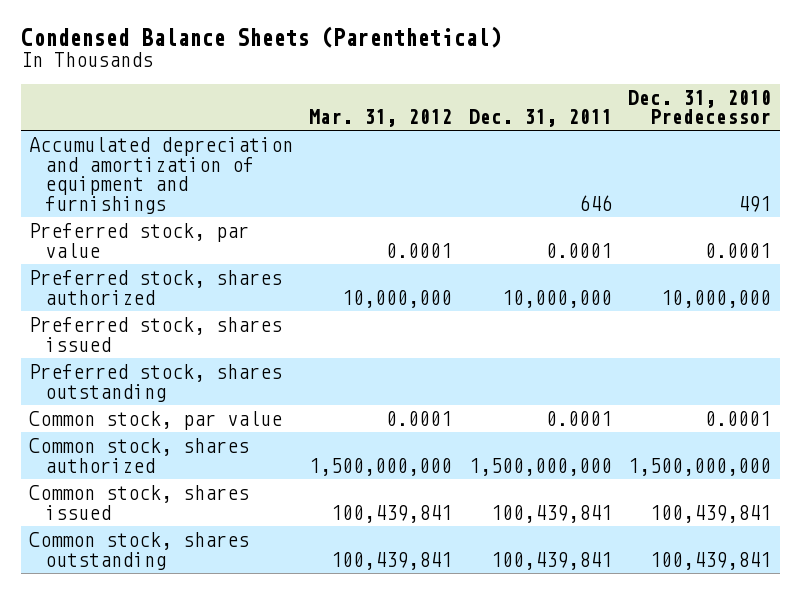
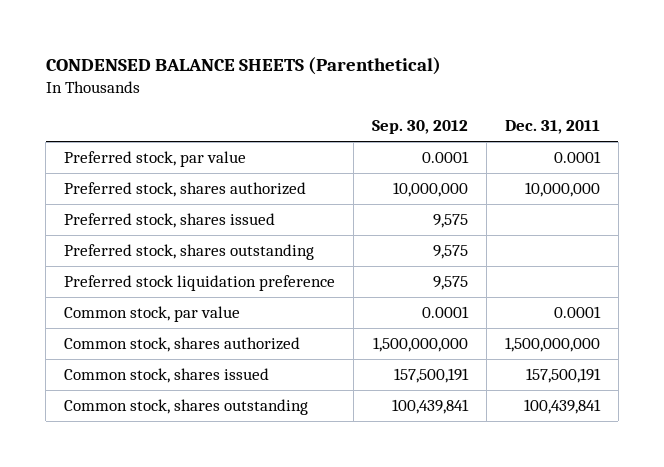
[20,25,501,48] Condensed Balance Sheets (Parenthetical) -> [45,57,441,76] CONDENSED BALANCE SHEETS (Parenthetical)
[309,109,453,128] Mar. 31, 2012 -> none
[628,89,772,125] Dec. 31, 2010 Predecessor -> none
none -> [372,120,469,135] Sep. 30, 2012
[29,137,294,214] Accumulated depreciation and amortization of equipment and furnishings -> none
none -> [64,275,336,292] Preferred stock liquidation preference
[490,504,612,523] 100,439,841 -> [525,368,601,384] 157,500,191

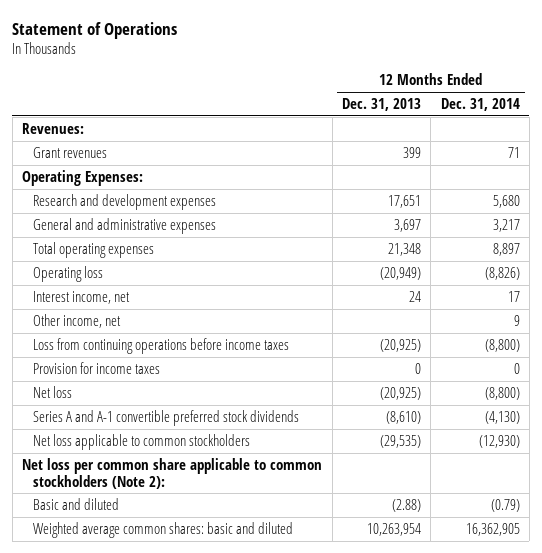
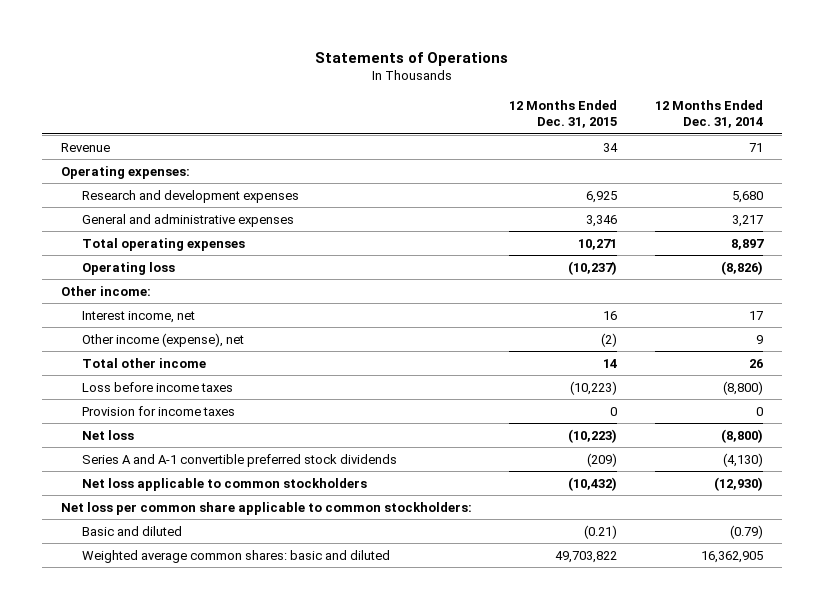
[12,21,178,39] Statement of Operations -> [314,51,508,66] Statements of Operations
[341,97,421,111] Dec. 31, 2013 -> none
none -> [509,100,618,129] 12 Months Ended Dec. 31, 2015
[22,122,85,134] Revenues: -> none
[33,146,108,158] Grant revenues -> [60,142,110,152] Revenue
[22,169,144,186] Operating Expenses: -> [60,165,190,179] Operating expenses:
none -> [60,285,151,296] Other income:
[33,313,122,328] Other income, net -> [81,332,244,347] Other income (expense), net
none -> [81,357,206,368] Total other income
[33,337,290,354] Loss from continuing operations before income taxes -> [81,381,233,392] Loss before income taxes
[22,457,323,489] Net loss per common share applicable to common stockholders (Note 2): -> [60,501,472,515] Net loss per common share applicable to common stockholders:

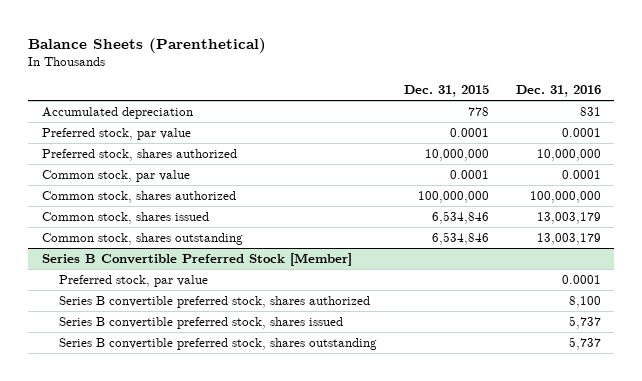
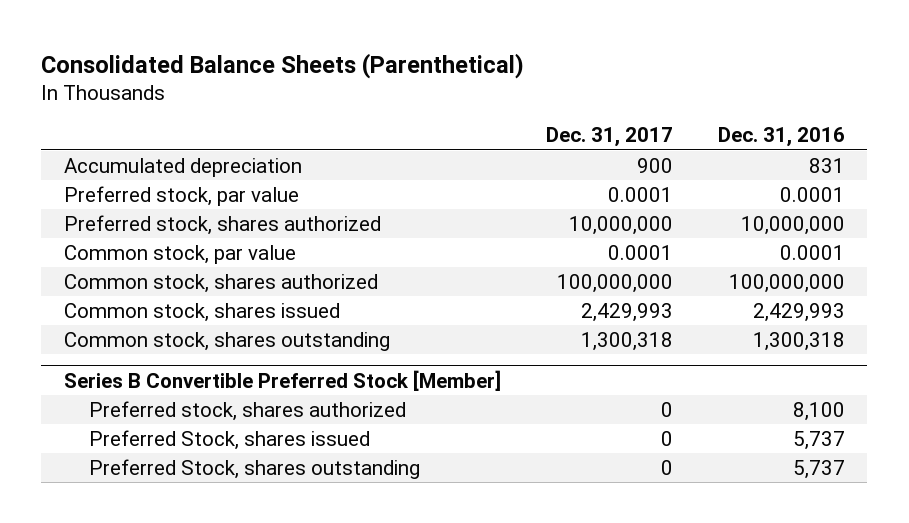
[28,37,267,53] Balance Sheets (Parenthetical) -> [41,52,525,79] Consolidated Balance Sheets (Parenthetical)
[404,85,490,98] Dec. 31, 2015 -> none
none -> [545,127,673,148] Dec. 31, 2017
[536,211,601,224] 13,003,179 -> [752,302,845,322] 2,429,993
[536,232,601,245] 13,003,179 -> [752,331,845,351] 1,300,318
[59,274,209,287] Preferred stock, par value -> none
[59,295,371,308] Series B convertible preferred stock, shares authorized -> [89,400,407,421] Preferred stock, shares authorized
[59,316,344,329] Series B convertible preferred stock, shares issued -> [89,429,371,450] Preferred Stock, shares issued
[59,337,378,350] Series B convertible preferred stock, shares outstanding -> [89,458,421,479] Preferred Stock, shares outstanding

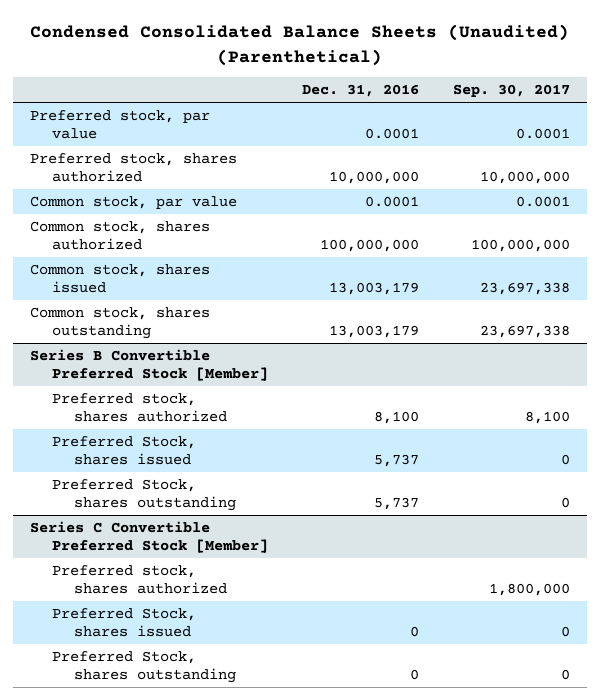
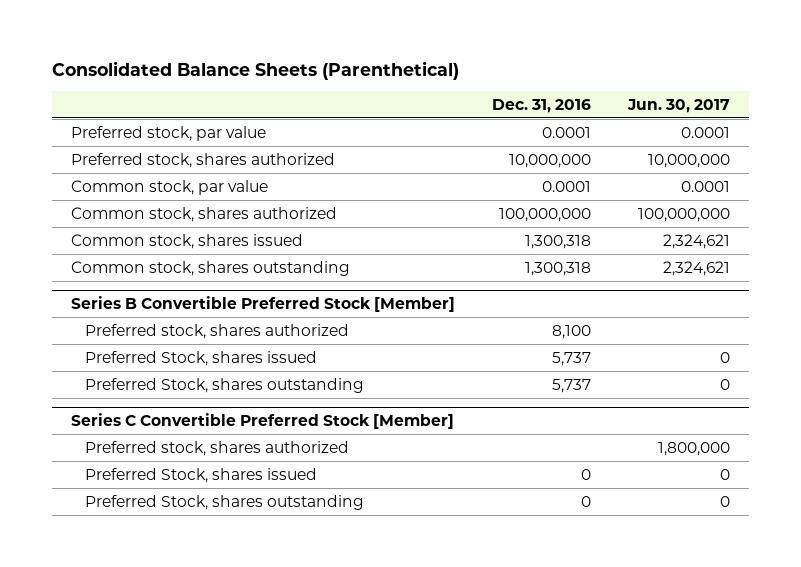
[29,24,569,66] Condensed Consolidated Balance Sheets (Unaudited) (Parenthetical) -> [52,60,460,80] Consolidated Balance Sheets (Parenthetical)
[452,84,570,98] Sep. 30, 2017 -> none
none -> [627,98,731,113] Jun. 30, 2017
[328,282,419,296] 13,003,179 -> [524,234,591,249] 1,300,318
[328,325,419,339] 13,003,179 -> [524,261,591,276] 1,300,318

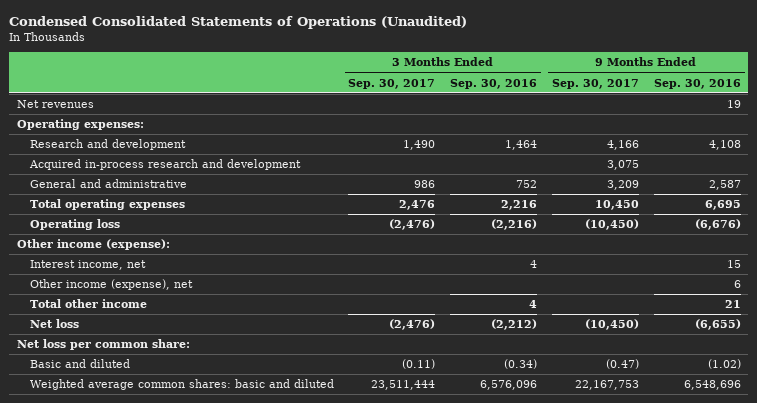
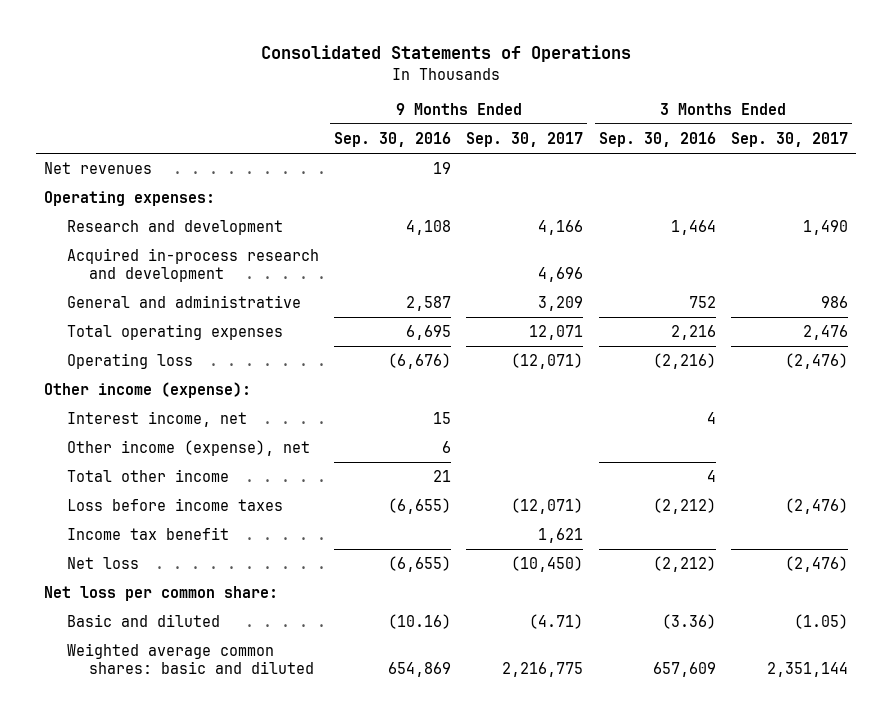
[9,16,468,30] Condensed Consolidated Statements of Operations (Unaudited) -> [260,45,631,63] Consolidated Statements of Operations
[607,160,640,171] 3,075 -> [538,267,584,283] 4,696
[595,200,640,211] 10,450 -> [529,325,584,341] 12,071
[585,219,640,231] (10,450) -> [511,353,584,370] (12,071)
none -> [66,498,283,512] Loss before income taxes
none -> [66,527,229,541] Income tax benefit
[402,359,436,370] (0.11) -> [794,614,849,630] (1.05)
[504,359,538,370] (0.34) -> [661,614,716,630] (3.36)
[606,359,640,370] (0.47) -> [529,614,584,630] (4.71)
[707,359,741,370] (1.02) -> [387,614,451,630] (10.16)
[371,380,436,391] 23,511,444 -> [767,662,849,678] 2,351,144
[480,380,538,391] 6,576,096 -> [652,662,716,678] 657,609
[575,380,640,391] 22,167,753 -> [502,662,584,678] 2,216,775
[683,380,741,391] 6,548,696 -> [387,662,451,678] 654,869

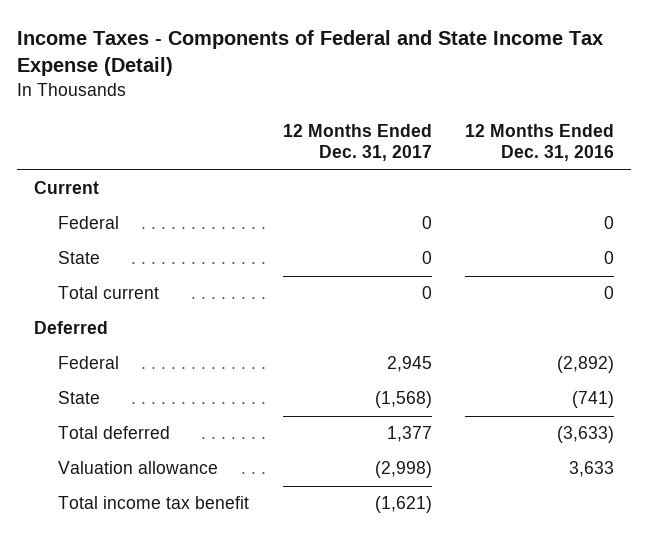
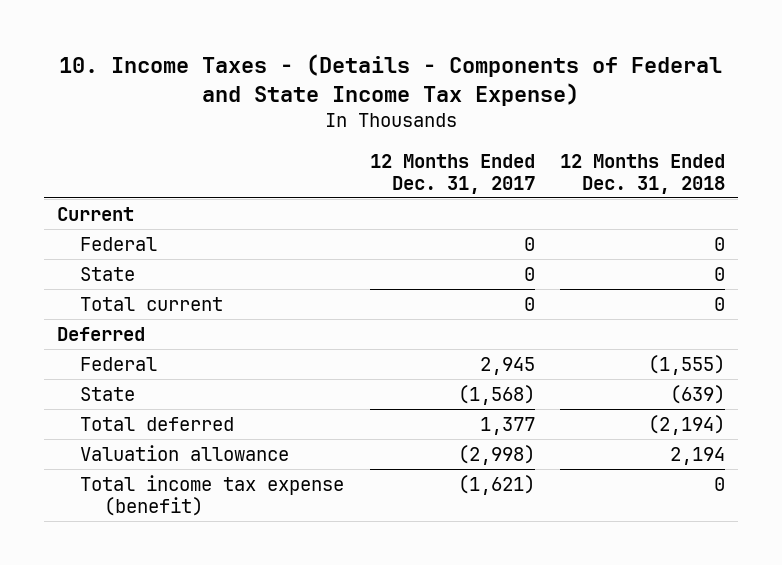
[17,29,604,76] Income Taxes - Components of Federal and State Income Tax Expense (Detail) -> [59,54,723,107] 10. Income Taxes - (Details - Components of Federal and State Income Tax Expense)
[465,123,615,162] 12 Months Ended Dec. 31, 2016 -> none
none -> [560,153,726,194] 12 Months Ended Dec. 31, 2018
[57,496,249,510] Total income tax benefit -> [80,474,345,516] Total income tax expense (benefit)

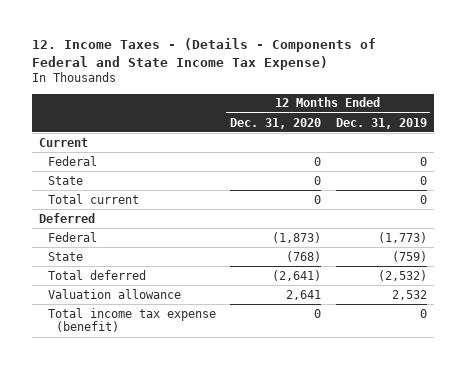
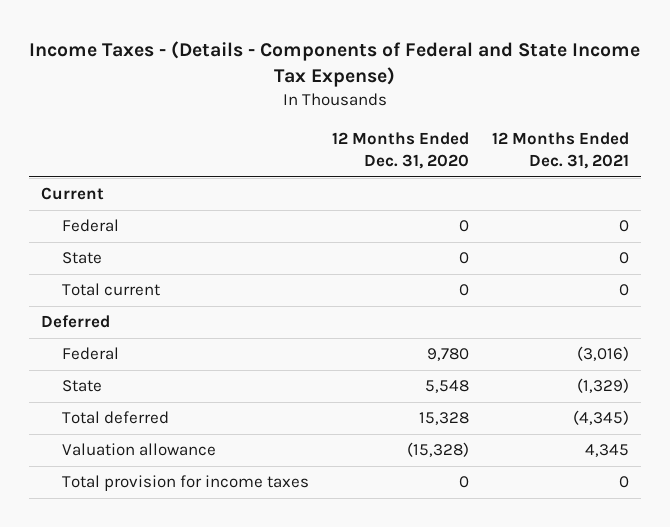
[31,38,376,70] 12. Income Taxes - (Details - Components of Federal and State Income Tax Expense) -> [29,40,641,88] Income Taxes - (Details - Components of Federal and State Income Tax Expense)
[335,117,427,129] Dec. 31, 2019 -> none
none -> [492,131,630,169] 12 Months Ended Dec. 31, 2021
[272,231,322,243] (1,873) -> [427,348,470,362] 9,780
[286,250,322,262] (768) -> [425,380,470,394] 5,548
[272,269,322,281] (2,641) -> [419,412,470,426] 15,328
[286,289,322,300] 2,641 -> [407,442,470,458] (15,328)
[47,307,216,333] Total income tax expense (benefit) -> [61,475,309,492] Total provision for income taxes

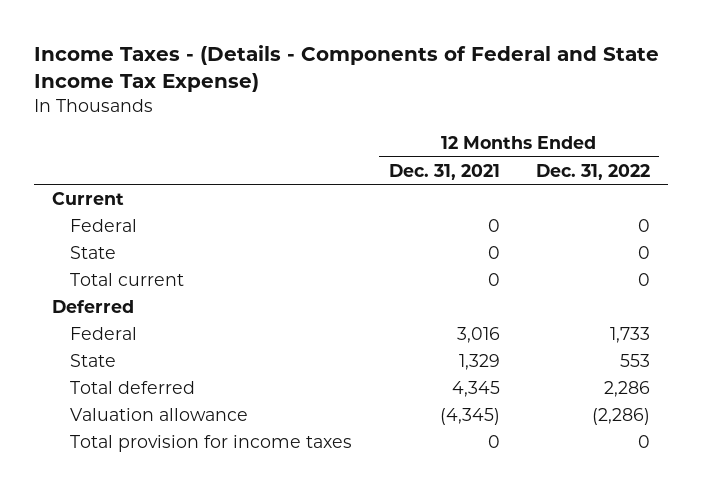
[332,131,470,169] 12 Months Ended Dec. 31, 2020 -> none
none -> [535,163,650,180] Dec. 31, 2022
[577,346,630,362] (3,016) -> [456,326,500,343] 3,016
[577,378,630,394] (1,329) -> [458,353,500,370] 1,329
[573,410,630,426] (4,345) -> [451,380,500,397] 4,345
[585,444,630,458] 4,345 -> [439,407,500,425] (4,345)

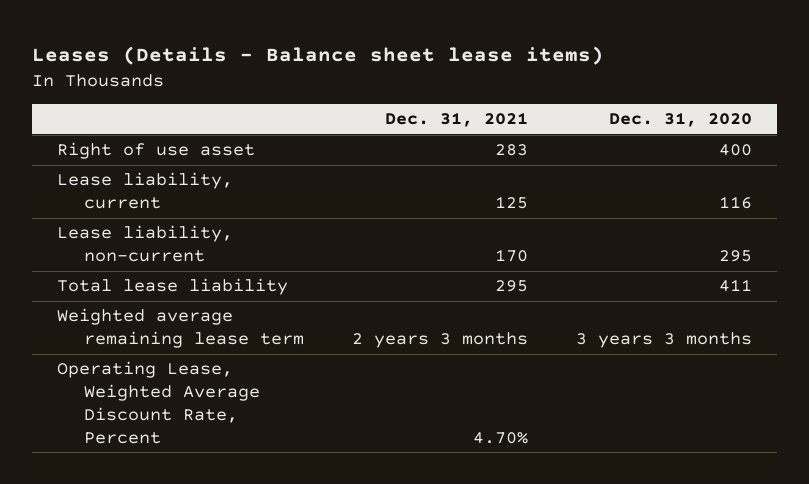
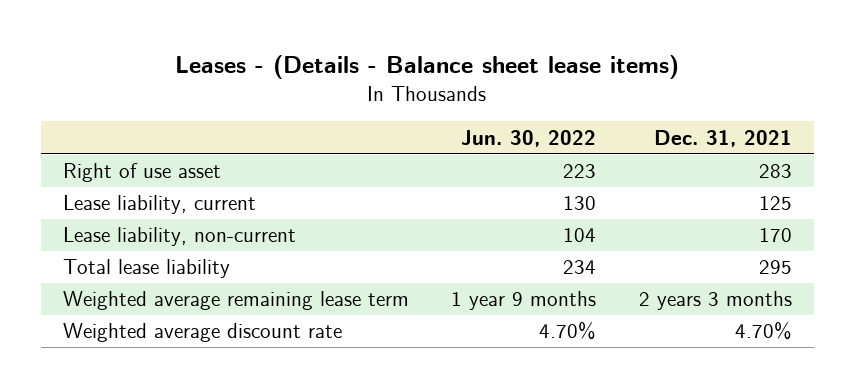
[32,45,605,65] Leases (Details - Balance sheet lease items) -> [175,55,680,80] Leases - (Details - Balance sheet lease items)
[609,112,753,128] Dec. 31, 2020 -> none
none -> [461,129,597,147] Jun. 30, 2022
[56,361,260,444] Operating Lease, Weighted Average Discount Rate, Percent -> [62,323,342,343] Weighted average discount rate

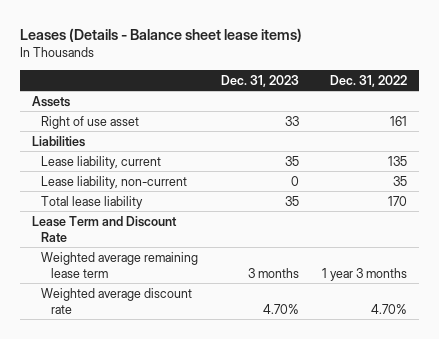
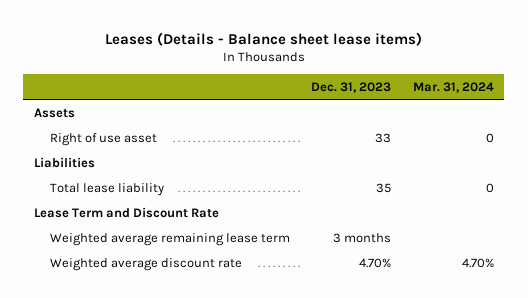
[330,74,408,87] Dec. 31, 2022 -> none
none -> [412,81,494,93] Mar. 31, 2024
[41,155,162,169] Lease liability, current -> none
[41,175,188,189] Lease liability, non-current -> none

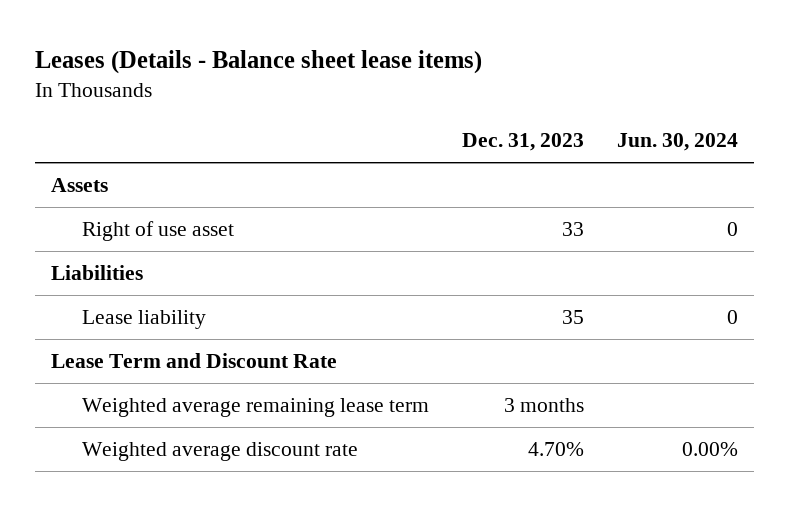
[412,81,494,93] Mar. 31, 2024 -> none
none -> [616,133,738,152] Jun. 30, 2024
[49,182,164,196] Total lease liability -> [82,309,207,329] Lease liability

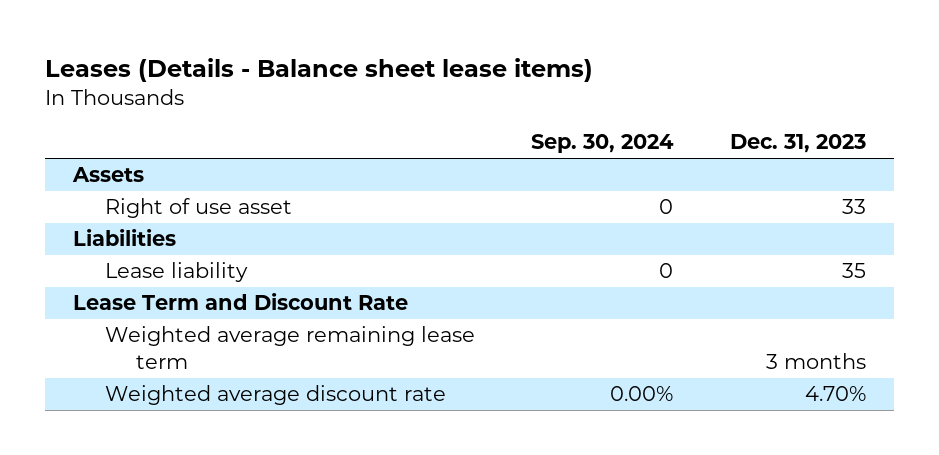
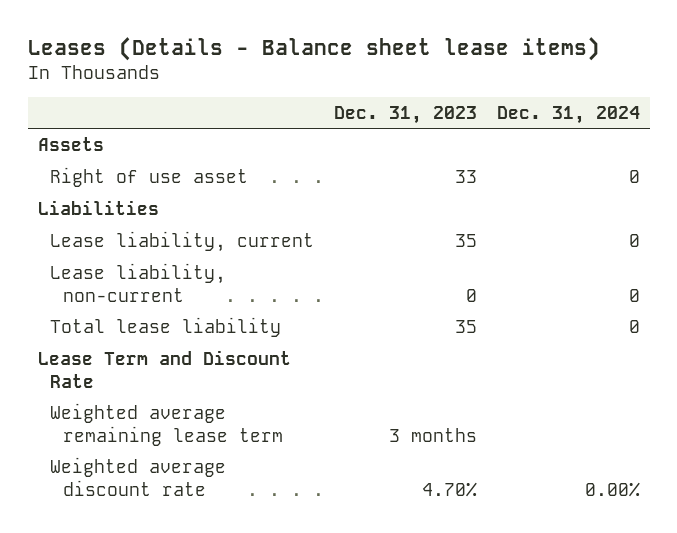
[531,134,675,154] Sep. 30, 2024 -> none
none -> [496,105,640,124] Dec. 31, 2024
none -> [50,230,315,252] Lease liability, current
none -> [50,262,227,302] Lease liability, non-current
[104,262,248,283] Lease liability -> [50,316,282,337] Total lease liability

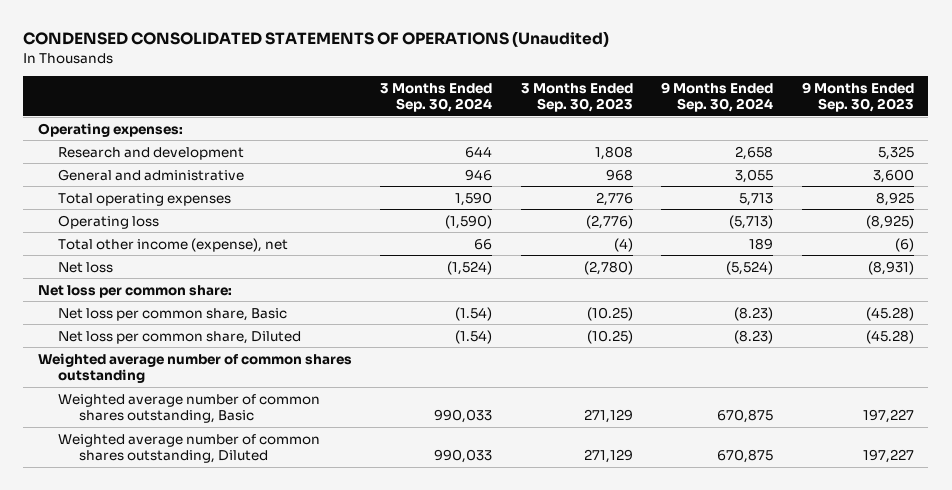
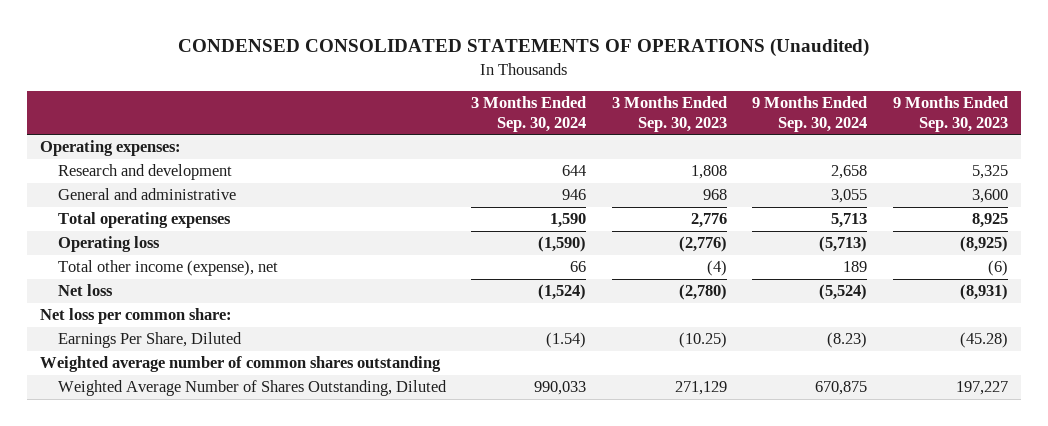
[58,307,288,321] Net loss per common share, Basic -> none
[58,330,302,344] Net loss per common share, Diluted -> [57,332,242,349] Earnings Per Share, Diluted
[58,393,321,423] Weighted average number of common shares outstanding, Basic -> none
[58,433,321,463] Weighted average number of common shares outstanding, Diluted -> [57,380,447,397] Weighted Average Number of Shares Outstanding, Diluted

